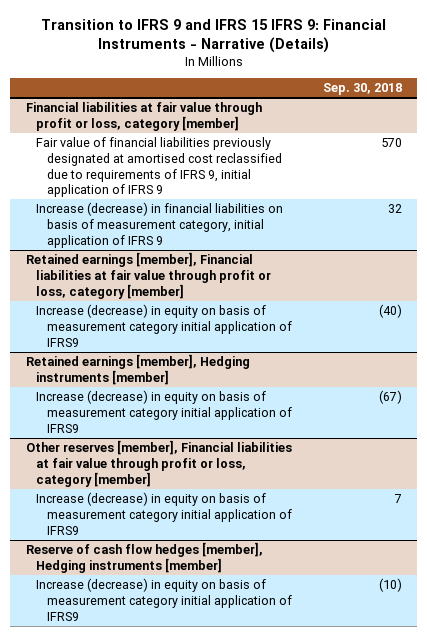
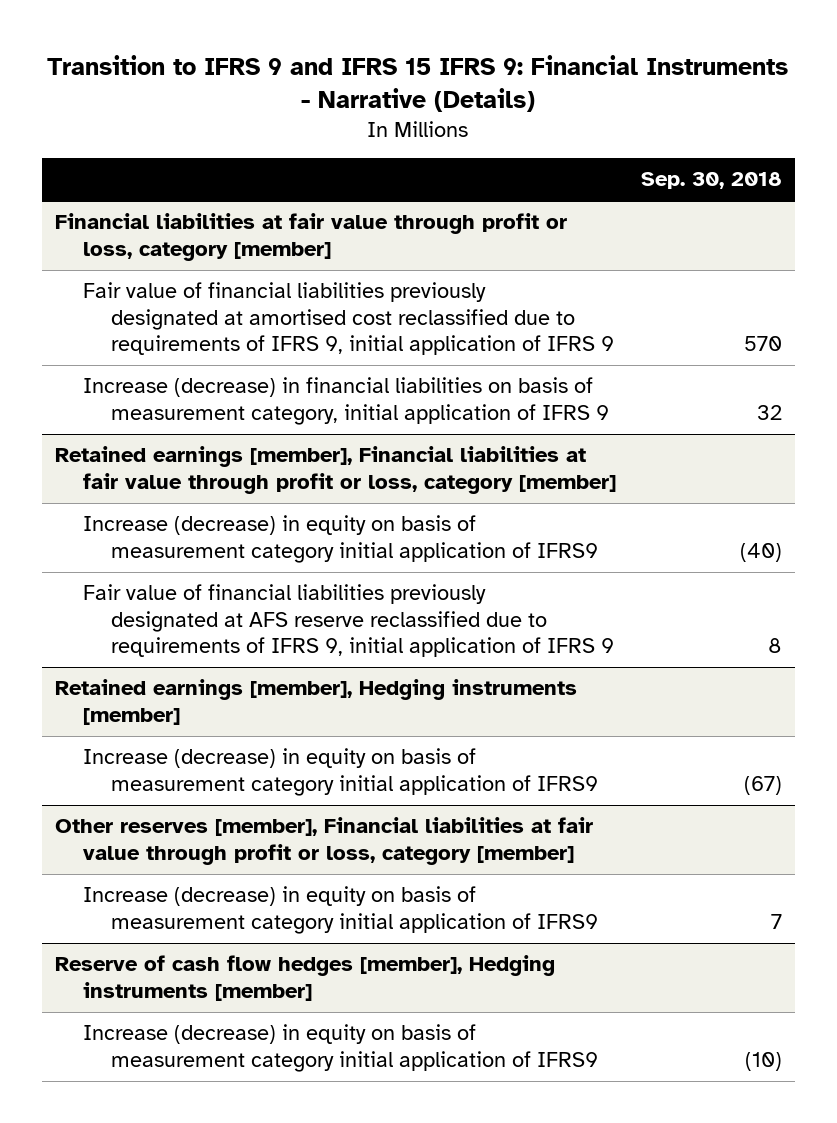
none -> [82,584,614,658] Fair value of financial liabilities previously designated at AFS reserve reclassified due to requirements of IFRS 9, initial application of IFRS 9

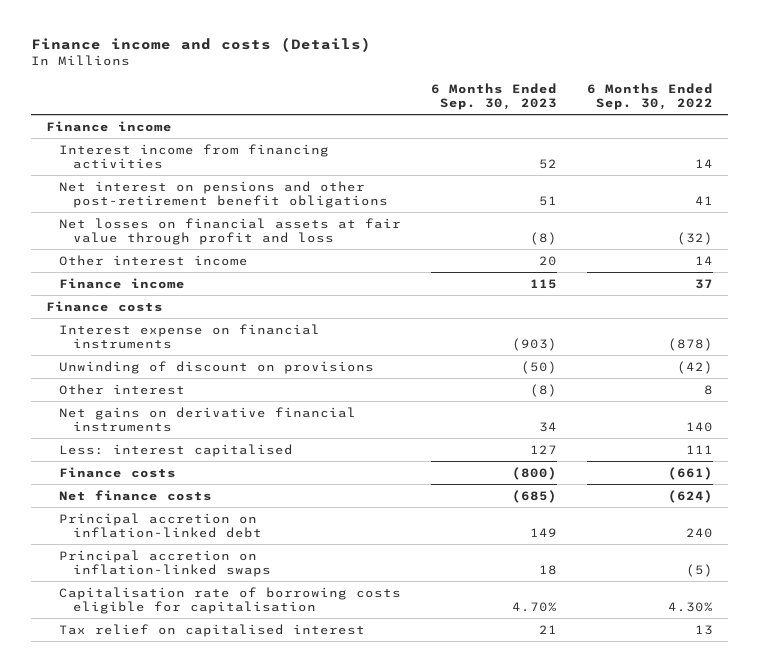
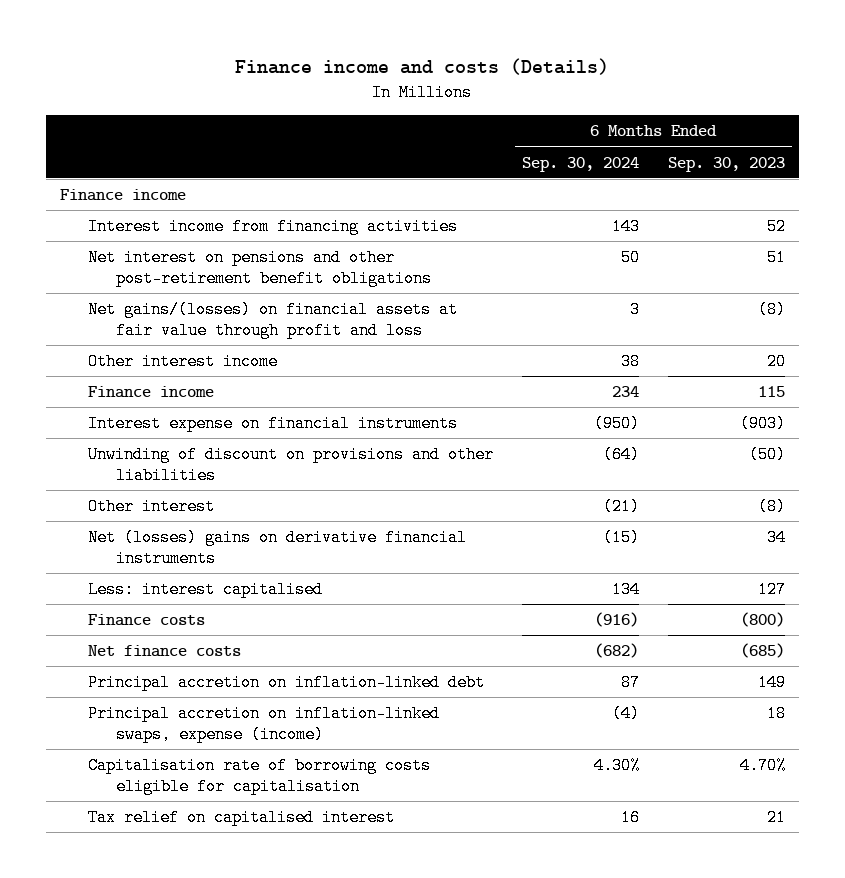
[587,82,714,110] 6 Months Ended Sep. 30, 2022 -> none
none -> [521,156,639,172] Sep. 30, 2024
[59,217,402,245] Net losses on financial assets at fair value through profit and loss -> [88,301,459,339] Net gains/(losses) on financial assets at fair value through profit and loss
[45,300,163,312] Finance costs -> none
[59,360,375,374] Unwinding of discount on provisions -> [88,446,495,484] Unwinding of discount on provisions and other liabilities
[59,406,357,432] Net gains on derivative financial instruments -> [88,529,468,567] Net (losses) gains on derivative financial instruments
[59,549,272,577] Principal accretion on inflation-linked swaps -> [88,705,441,743] Principal accretion on inflation-linked swaps, expense (income)

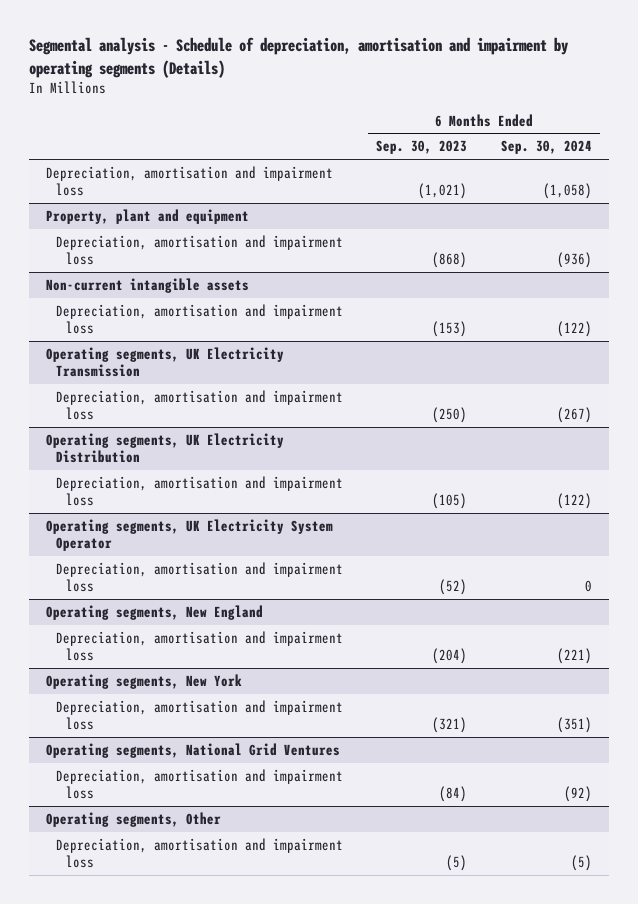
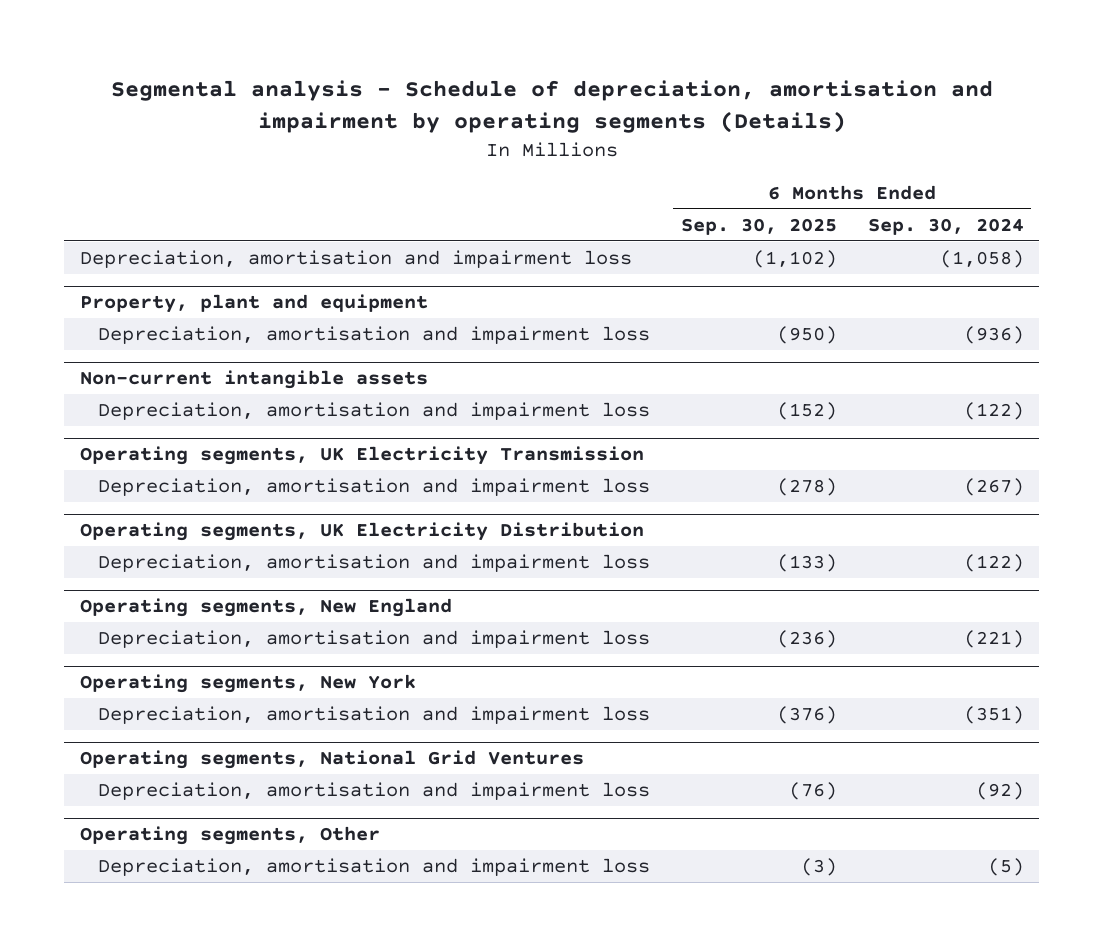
[376,140,468,155] Sep. 30, 2023 -> none
none -> [680,217,837,235] Sep. 30, 2025
[45,518,333,552] Operating segments, UK Electricity System Operator -> none
[55,561,343,593] Depreciation, amortisation and impairment loss -> none

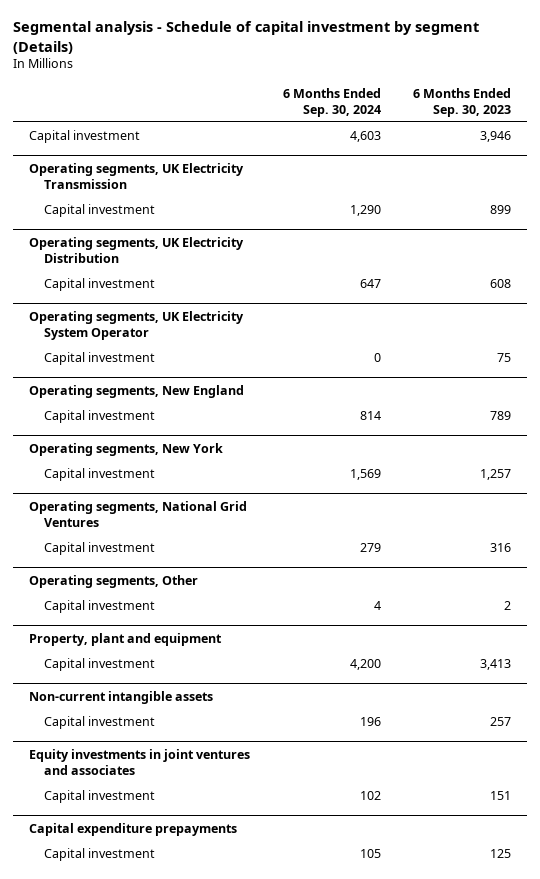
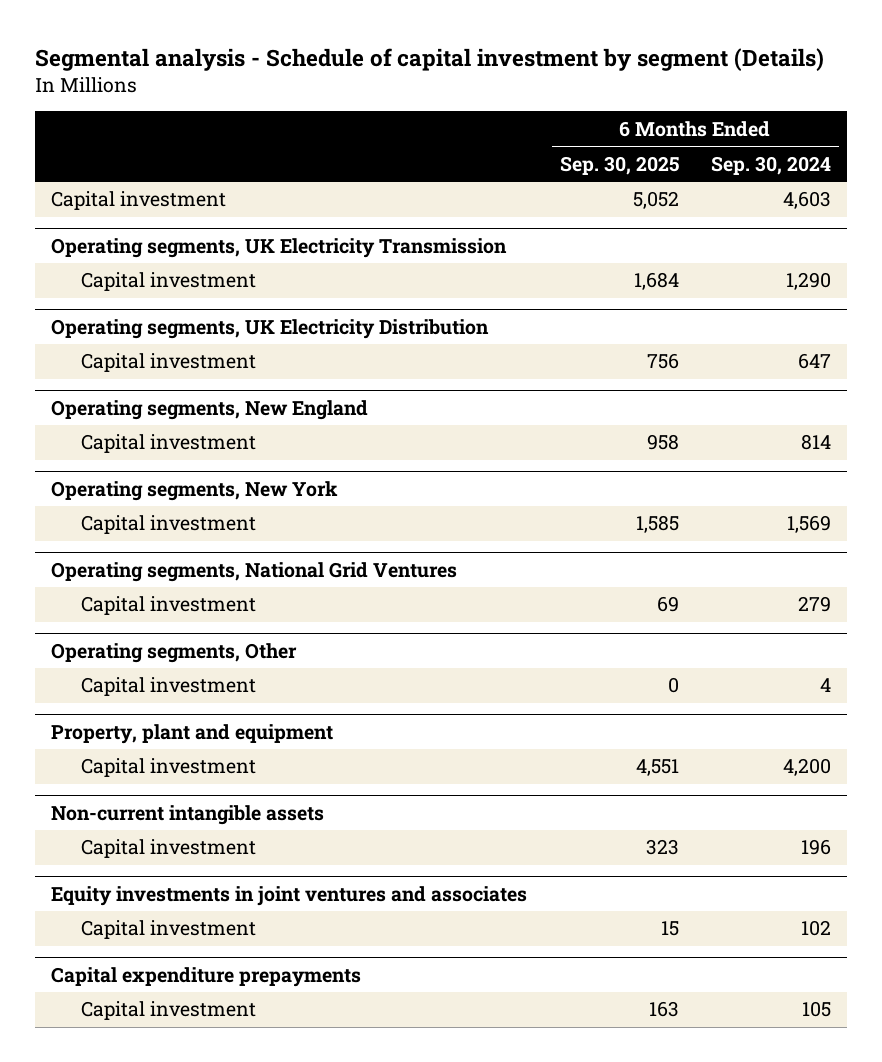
[412,88,511,117] 6 Months Ended Sep. 30, 2023 -> none
none -> [559,155,679,175] Sep. 30, 2025
[29,310,245,340] Operating segments, UK Electricity System Operator -> none
[43,352,155,366] Capital investment -> none

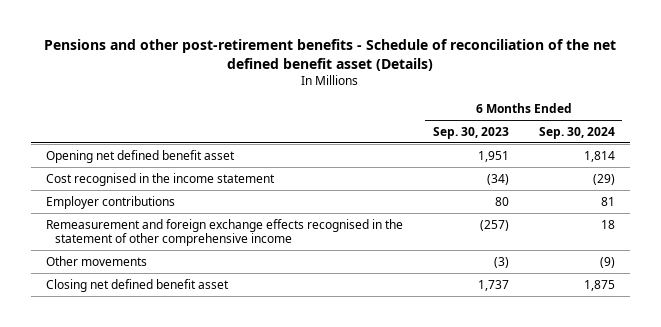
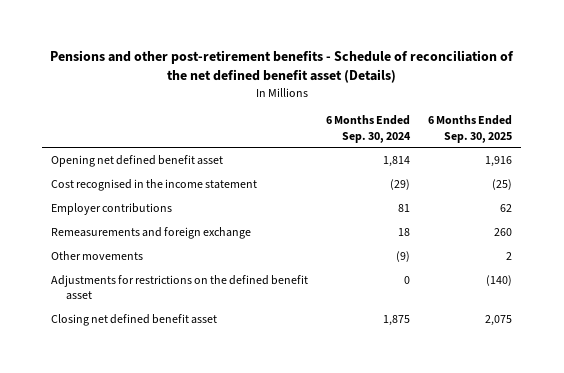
[432,126,509,139] Sep. 30, 2023 -> none
none -> [428,115,513,143] 6 Months Ended Sep. 30, 2025
[45,218,403,246] Remeasurement and foreign exchange effects recognised in the statement of other comprehensive income -> [51,226,252,239] Remeasurements and foreign exchange
none -> [51,274,309,300] Adjustments for restrictions on the defined benefit asset

